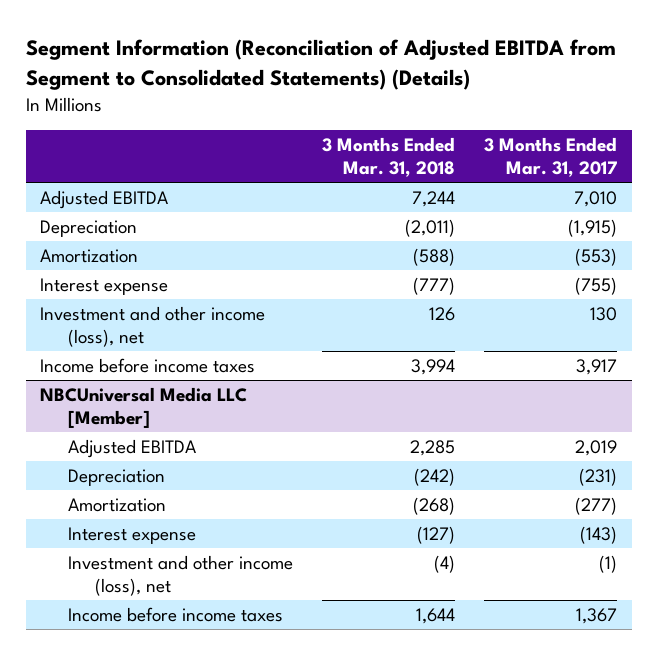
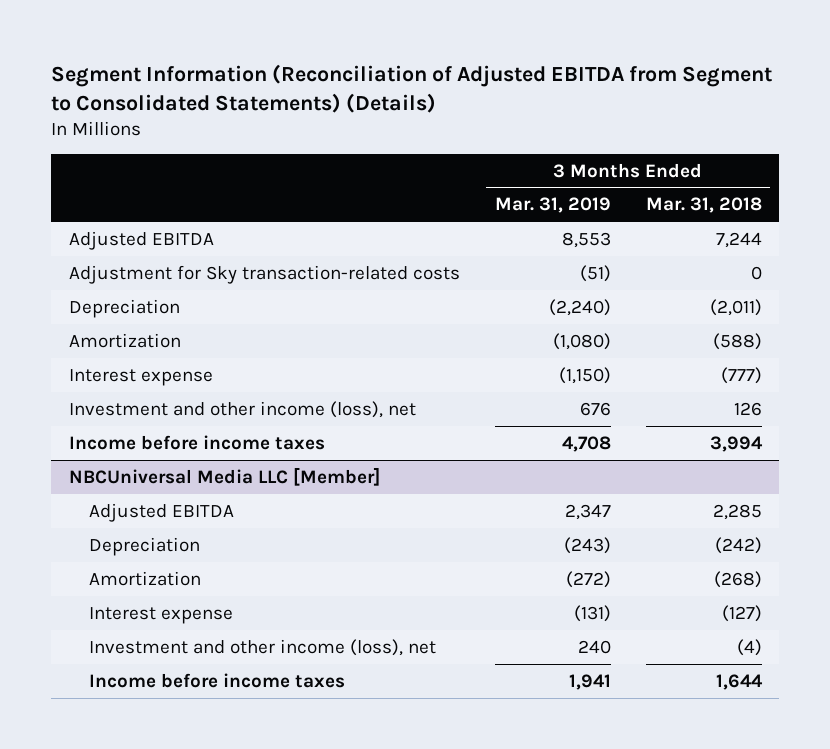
[484,136,618,178] 3 Months Ended Mar. 31, 2017 -> none
none -> [494,197,611,214] Mar. 31, 2019
none -> [68,264,460,284] Adjustment for Sky transaction-related costs

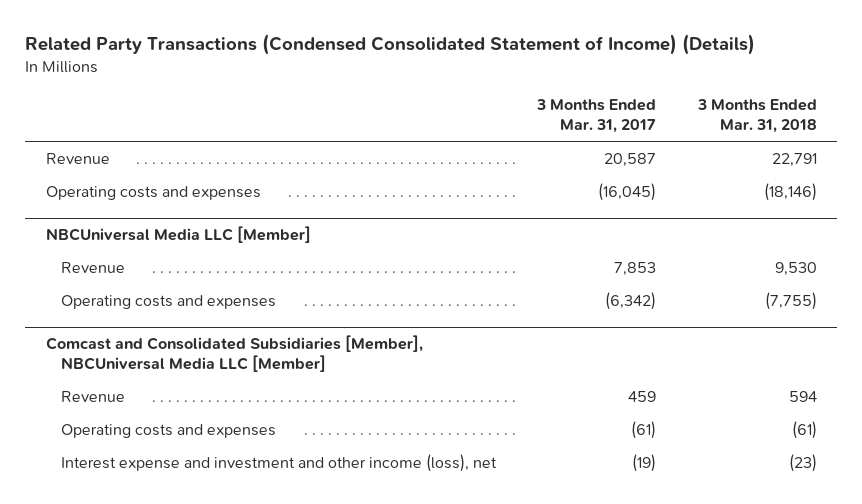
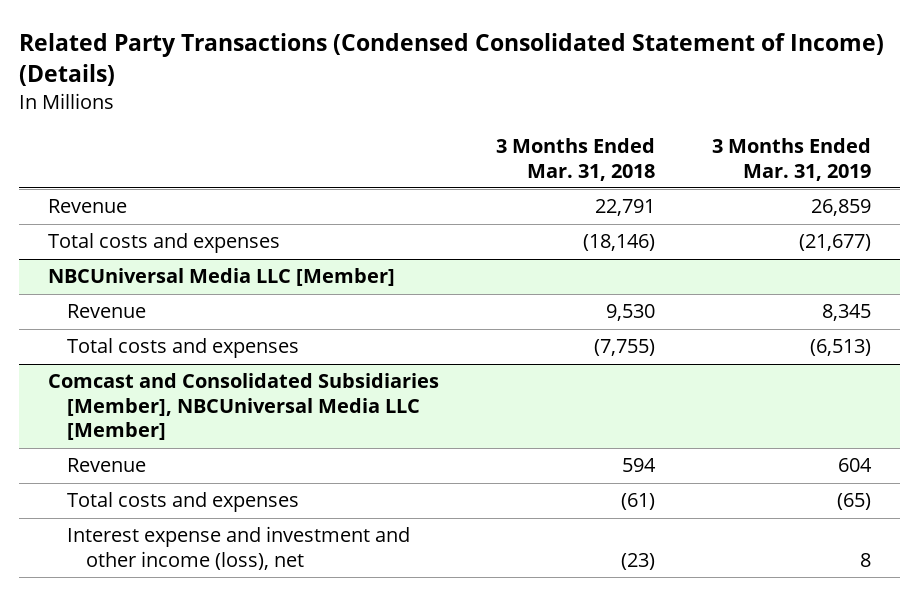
[536,99,657,134] 3 Months Ended Mar. 31, 2017 -> none
none -> [712,138,872,181] 3 Months Ended Mar. 31, 2019
[45,185,261,200] Operating costs and expenses -> [48,233,281,254] Total costs and expenses
[60,294,276,309] Operating costs and expenses -> [66,338,299,359] Total costs and expenses
[60,423,276,438] Operating costs and expenses -> [66,492,299,513] Total costs and expenses

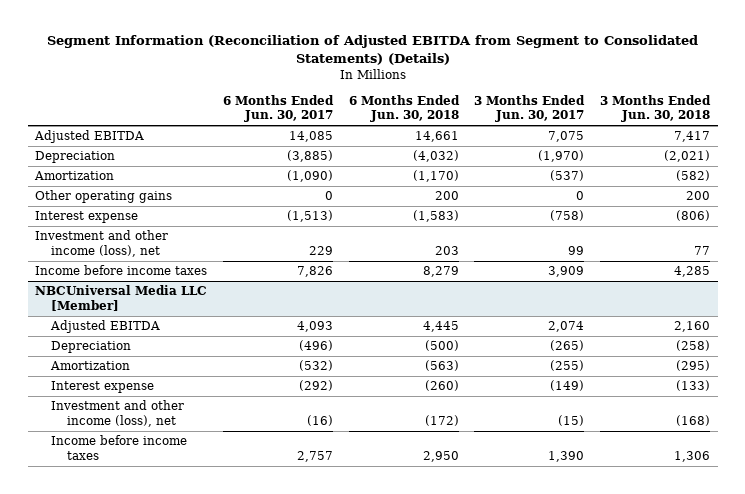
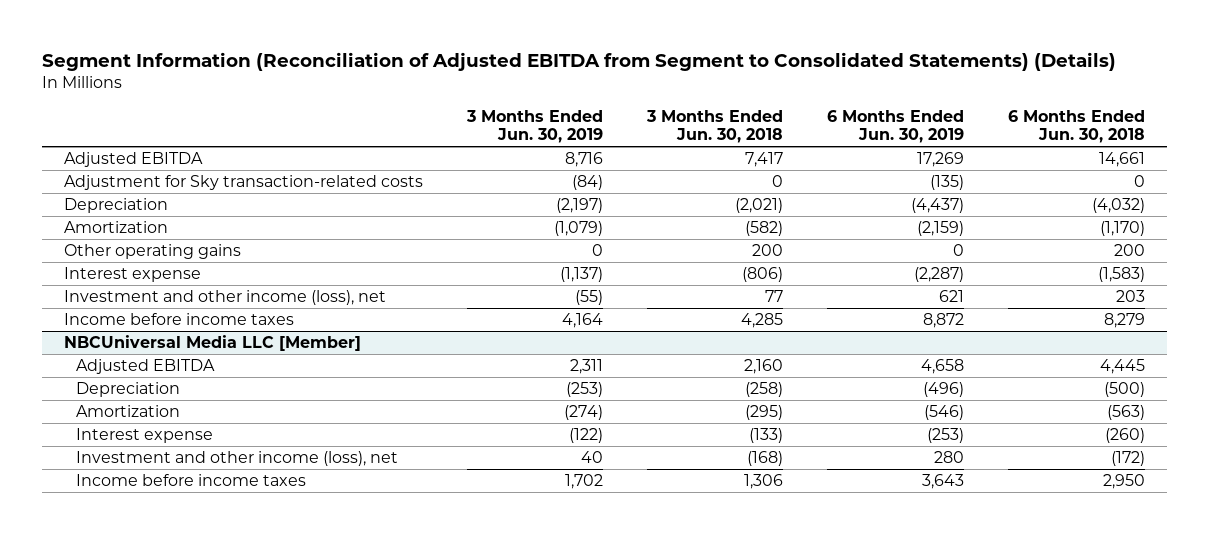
[223,94,335,123] 6 Months Ended Jun. 30, 2017 -> none
[474,94,586,123] 3 Months Ended Jun. 30, 2017 -> none
none -> [466,109,604,144] 3 Months Ended Jun. 30, 2019
none -> [827,109,965,144] 6 Months Ended Jun. 30, 2019
none -> [64,175,424,191] Adjustment for Sky transaction-related costs

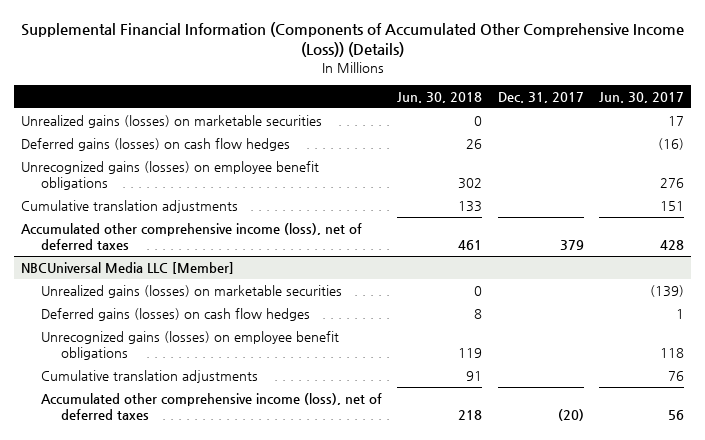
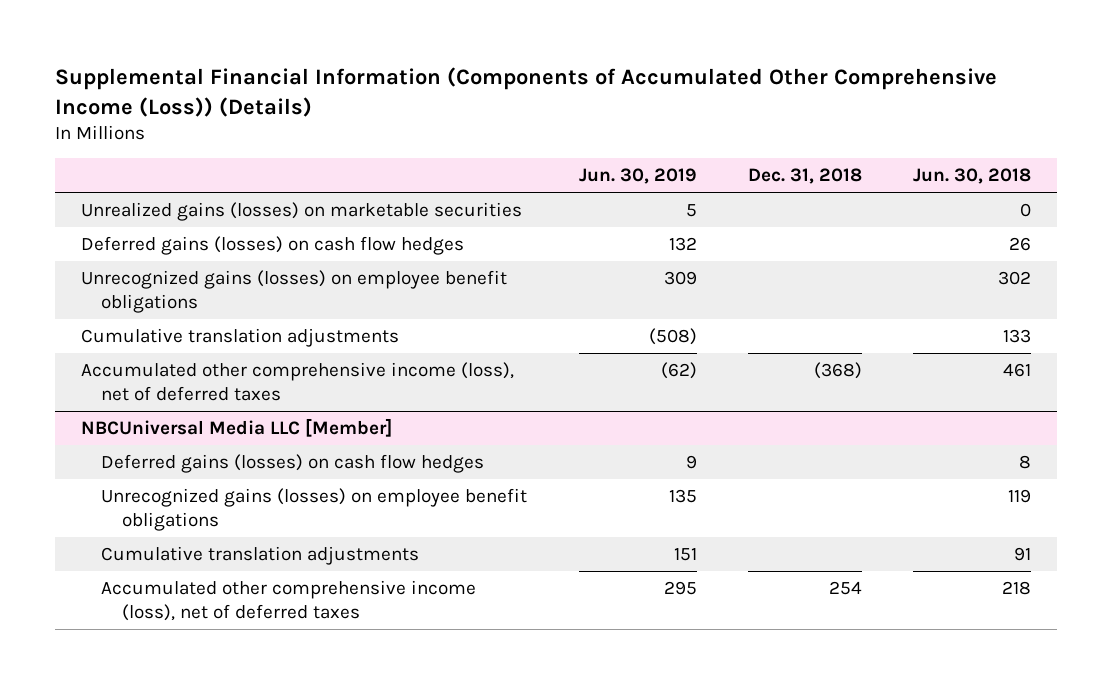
[497,91,584,103] Dec. 31, 2017 -> none
[598,91,684,103] Jun. 30, 2017 -> none
none -> [578,168,697,185] Jun. 30, 2019
none -> [748,168,863,185] Dec. 31, 2018
[41,285,343,299] Unrealized gains (losses) on marketable securities -> none

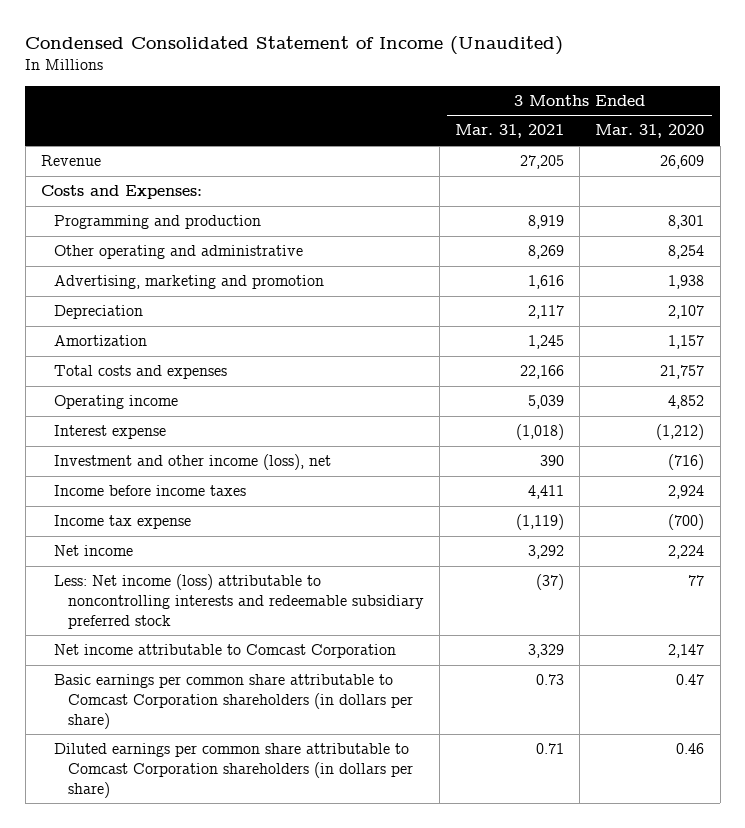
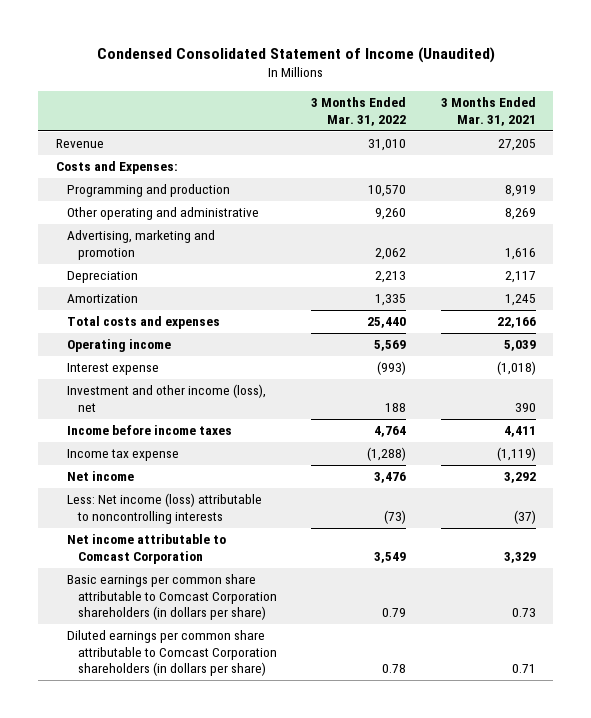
[595,124,705,139] Mar. 31, 2020 -> none
none -> [311,97,407,126] 3 Months Ended Mar. 31, 2022
[54,574,425,629] Less: Net income (loss) attributable to noncontrolling interests and redeemable subsidiary preferred stock -> [66,493,262,524] Less: Net income (loss) attributable to noncontrolling interests

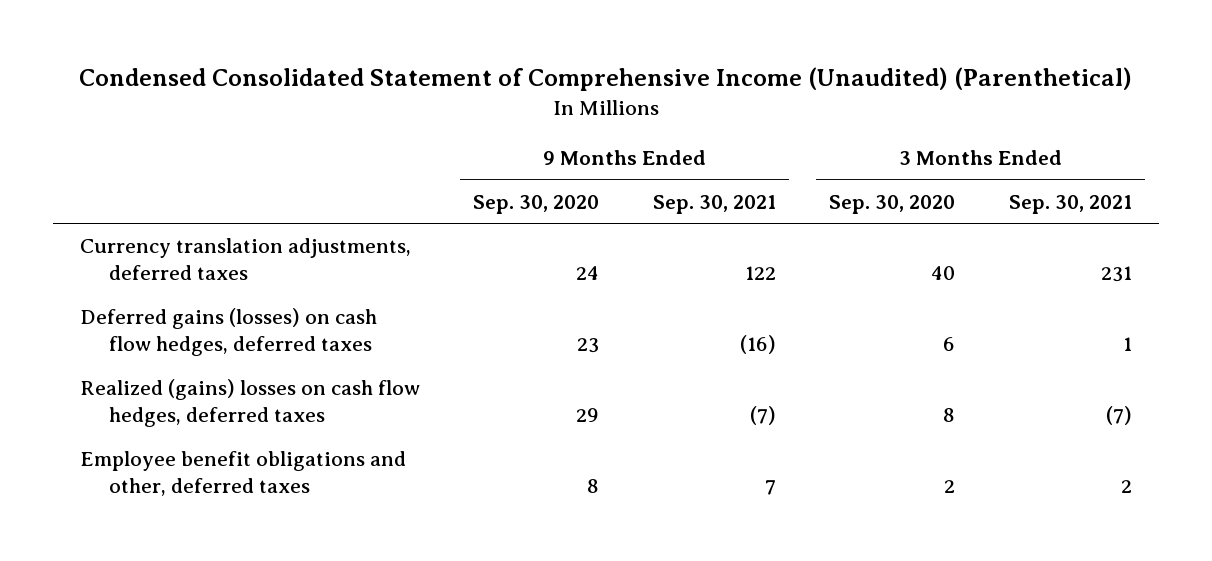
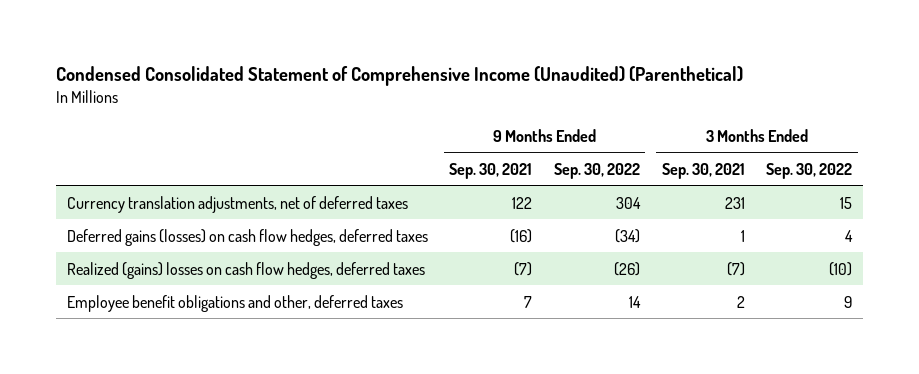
[473,194,600,214] Sep. 30, 2020 -> none
[829,194,956,214] Sep. 30, 2020 -> none
none -> [554,162,641,179] Sep. 30, 2022
none -> [766,162,853,179] Sep. 30, 2022
[79,238,411,281] Currency translation adjustments, deferred taxes -> [66,195,408,213] Currency translation adjustments, net of deferred taxes

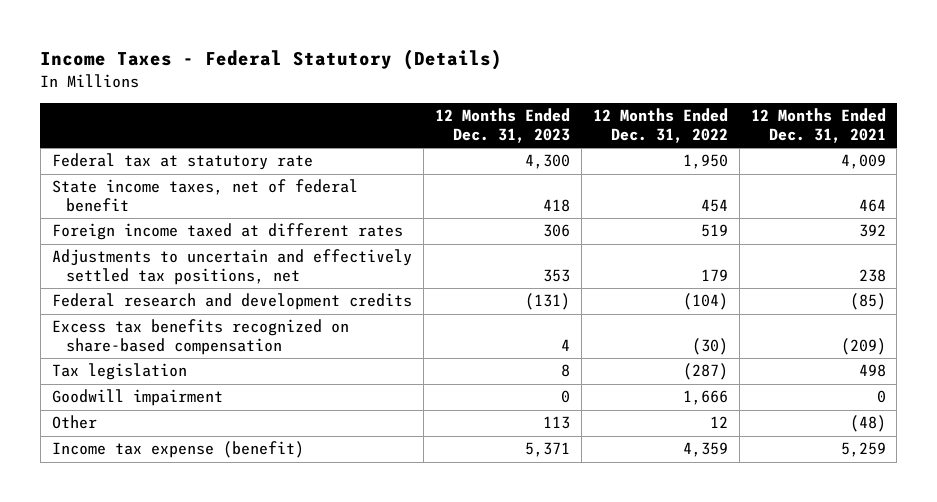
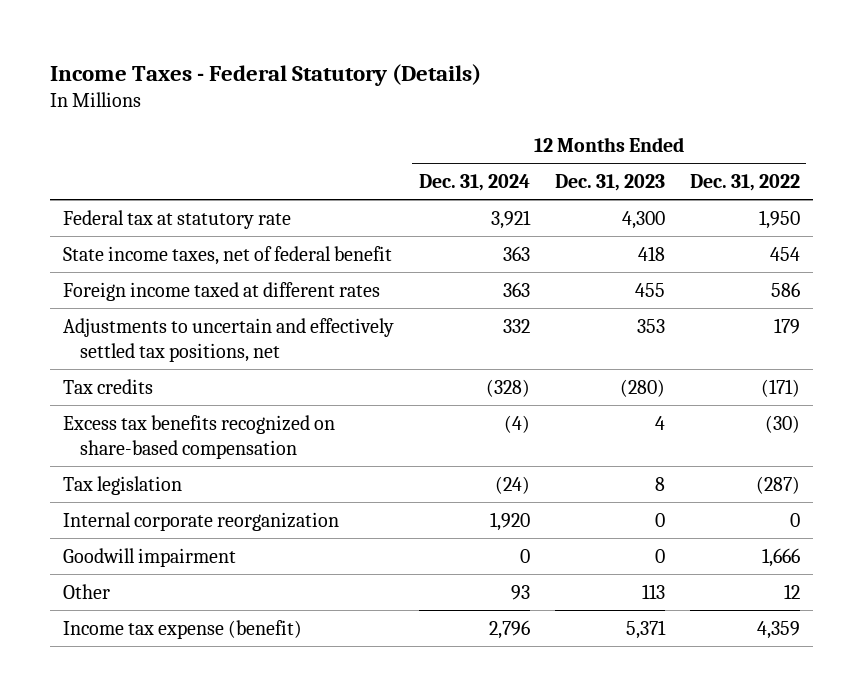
[750,108,886,143] 12 Months Ended Dec. 31, 2021 -> none
none -> [418,173,530,191] Dec. 31, 2024
[542,224,570,238] 306 -> [634,282,665,297] 455
[700,224,728,238] 519 -> [771,281,801,297] 586
[51,293,412,311] Federal research and development credits -> none
none -> [62,378,153,394] Tax credits
none -> [62,511,339,531] Internal corporate reorganization

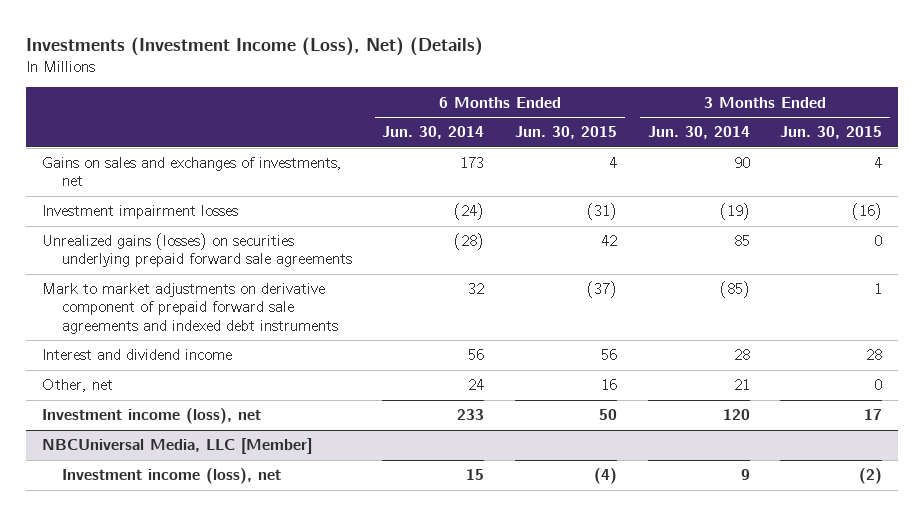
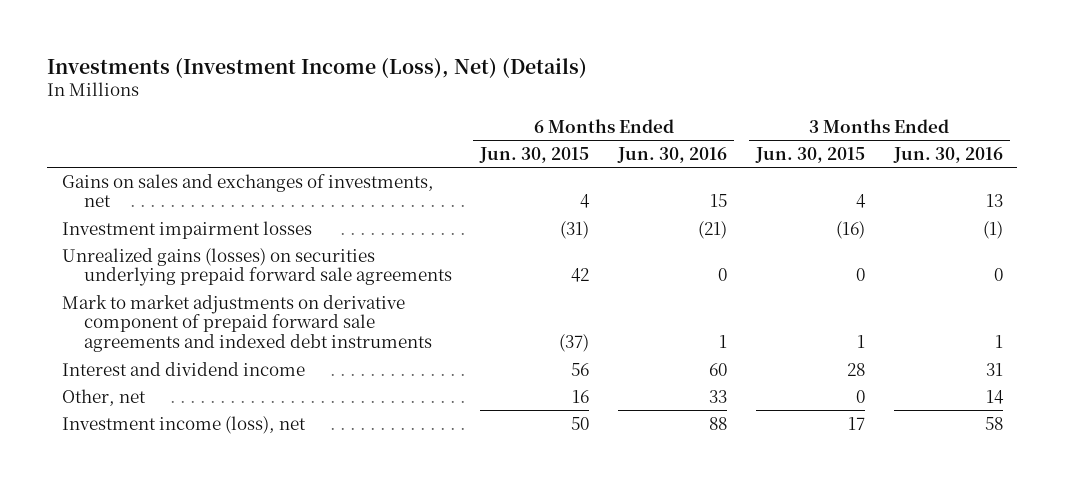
[382,126,485,140] Jun. 30, 2014 -> none
[647,126,750,140] Jun. 30, 2014 -> none
none -> [617,146,728,163] Jun. 30, 2016
none -> [892,146,1003,163] Jun. 30, 2016
[41,438,312,455] NBCUniversal Media, LLC [Member] -> none
[61,468,281,485] Investment income (loss), net -> none

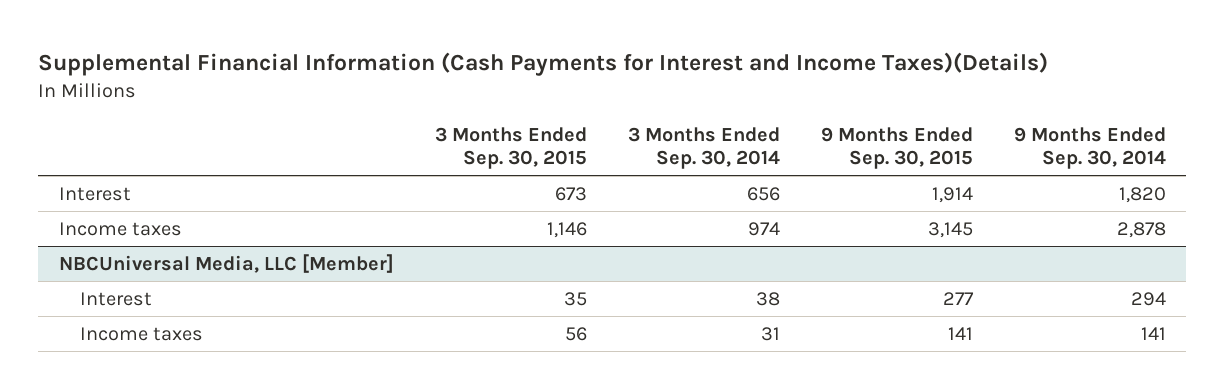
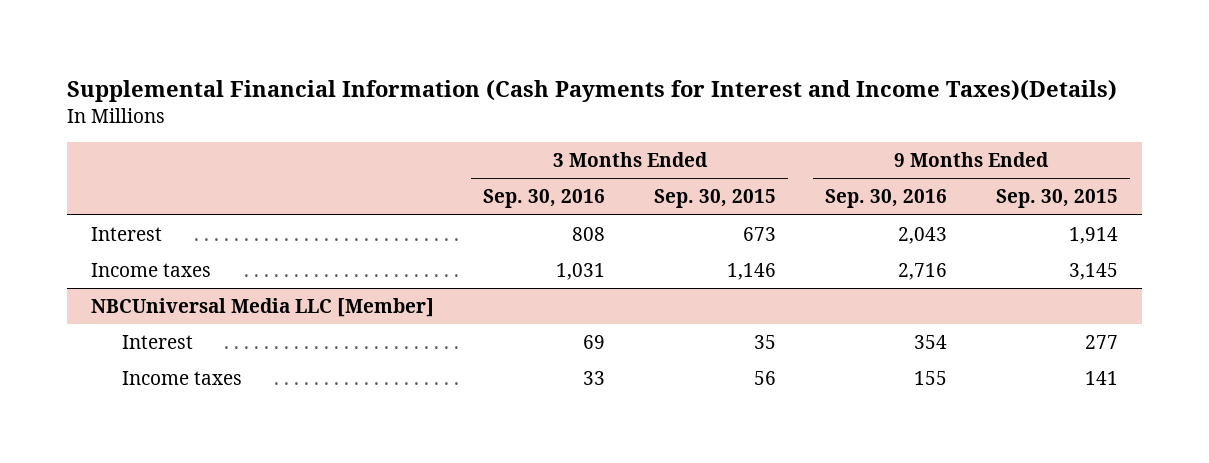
[627,126,780,170] 3 Months Ended Sep. 30, 2014 -> none
[1013,126,1166,170] 9 Months Ended Sep. 30, 2014 -> none
none -> [483,189,606,209] Sep. 30, 2016
none -> [824,189,947,209] Sep. 30, 2016
[58,253,394,273] NBCUniversal Media, LLC [Member] -> [91,298,435,318] NBCUniversal Media LLC [Member]

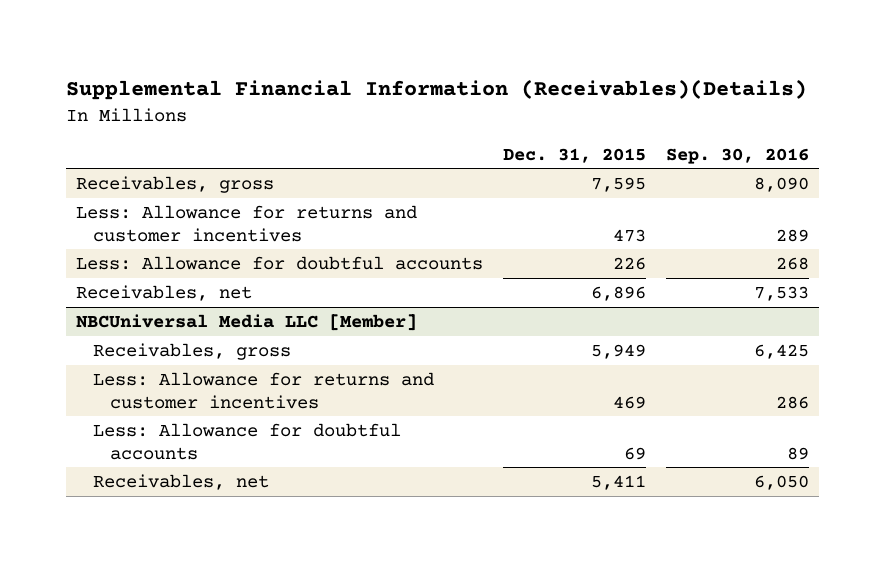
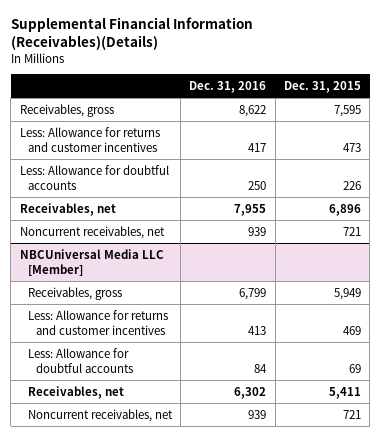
[666,147,810,164] Sep. 30, 2016 -> none
none -> [189,80,267,93] Dec. 31, 2016
none -> [19,225,165,239] Noncurrent receivables, net
none -> [27,408,173,422] Noncurrent receivables, net

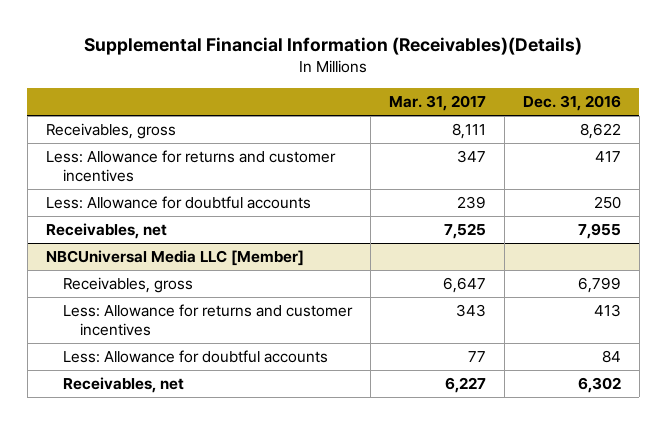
[283,80,361,93] Dec. 31, 2015 -> none
none -> [388,94,486,111] Mar. 31, 2017
[19,225,165,239] Noncurrent receivables, net -> none
[27,408,173,422] Noncurrent receivables, net -> none

